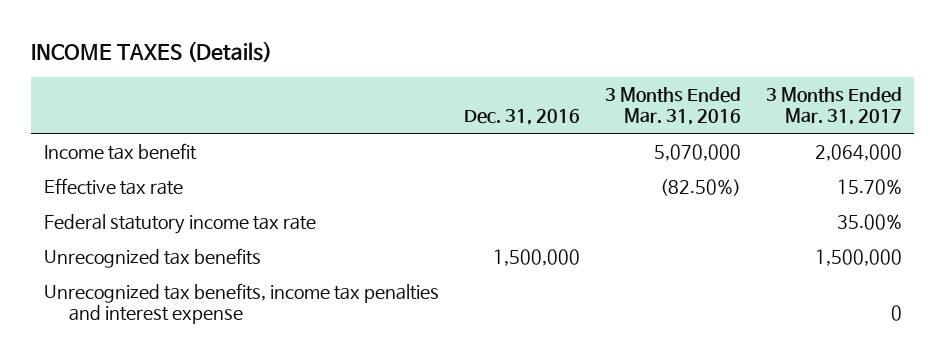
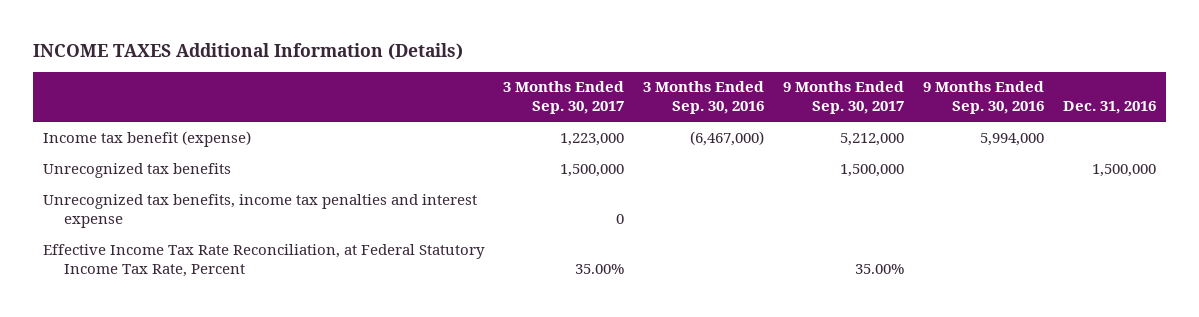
[31,41,273,63] INCOME TAXES (Details) -> [33,42,464,60] INCOME TAXES Additional Information (Details)
[604,86,741,126] 3 Months Ended Mar. 31, 2016 -> none
[765,86,902,126] 3 Months Ended Mar. 31, 2017 -> none
none -> [502,81,624,115] 3 Months Ended Sep. 30, 2017
none -> [642,81,764,115] 3 Months Ended Sep. 30, 2016
none -> [782,81,904,115] 9 Months Ended Sep. 30, 2017
none -> [923,81,1045,115] 9 Months Ended Sep. 30, 2016
[43,177,183,195] Effective tax rate -> none
[43,213,316,234] Federal statutory income tax rate -> none
[43,142,197,160] Income tax benefit -> [42,130,251,147] Income tax benefit (expense)
none -> [42,243,485,277] Effective Income Tax Rate Reconciliation, at Federal Statutory Income Tax Rate, Percent

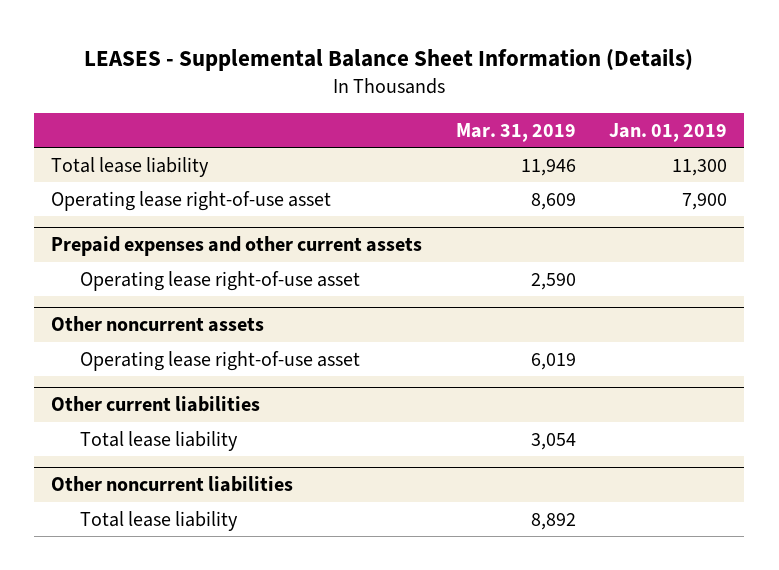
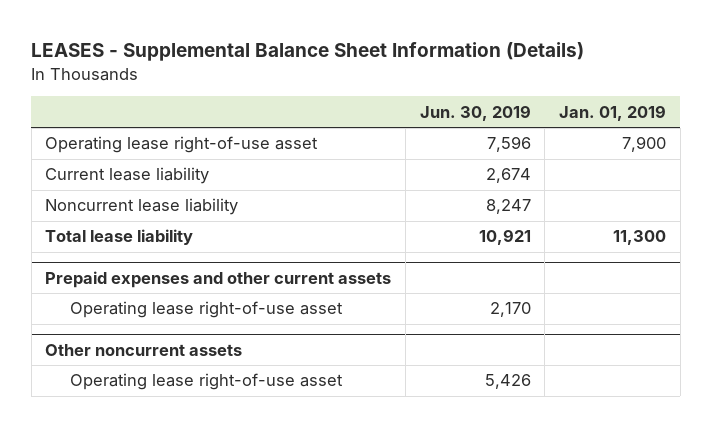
[455,122,576,142] Mar. 31, 2019 -> none
none -> [419,104,531,121] Jun. 30, 2019
none -> [45,167,210,185] Current lease liability
none -> [45,198,239,216] Noncurrent lease liability
[51,156,210,177] Total lease liability -> [45,229,194,246] Total lease liability
[51,396,261,413] Other current liabilities -> none
[80,430,239,451] Total lease liability -> none
[51,476,294,493] Other noncurrent liabilities -> none
[80,510,239,531] Total lease liability -> none

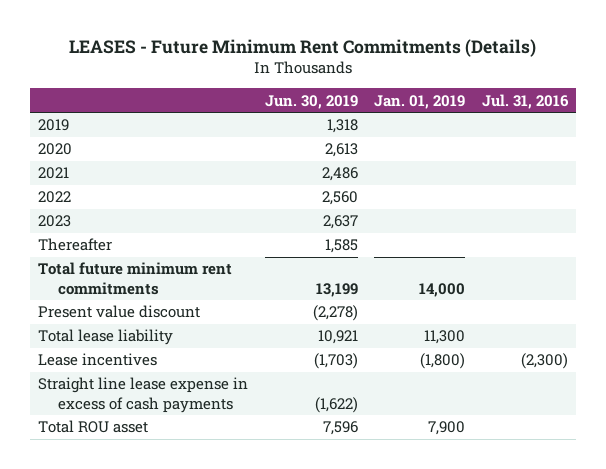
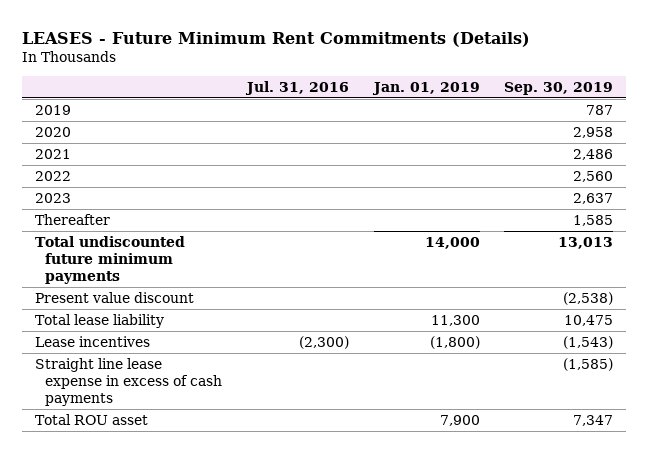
[264,94,358,109] Jun. 30, 2019 -> none
none -> [504,81,614,95] Sep. 30, 2019
[37,262,232,295] Total future minimum rent commitments -> [34,235,185,284] Total undiscounted future minimum payments

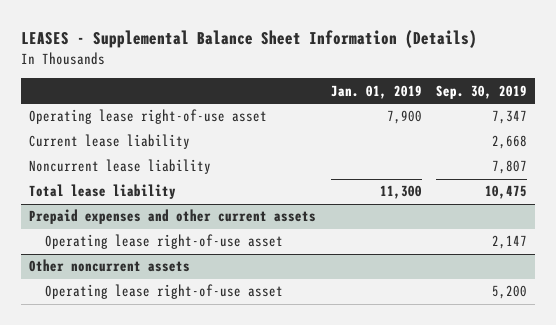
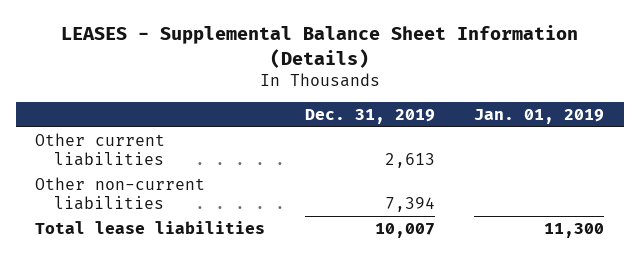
[436,84,528,99] Sep. 30, 2019 -> none
none -> [304,108,435,124] Dec. 31, 2019
[28,109,267,125] Operating lease right-of-use asset -> none
[28,209,316,225] Prepaid expenses and other current assets -> none
[44,234,283,250] Operating lease right-of-use asset -> none
[28,259,190,273] Other noncurrent assets -> none
[44,284,283,300] Operating lease right-of-use asset -> none
[28,134,190,150] Current lease liability -> [35,133,166,167] Other current liabilities
[28,159,211,175] Noncurrent lease liability -> [35,177,206,211] Other non-current liabilities
[28,184,176,200] Total lease liability -> [35,221,266,235] Total lease liabilities

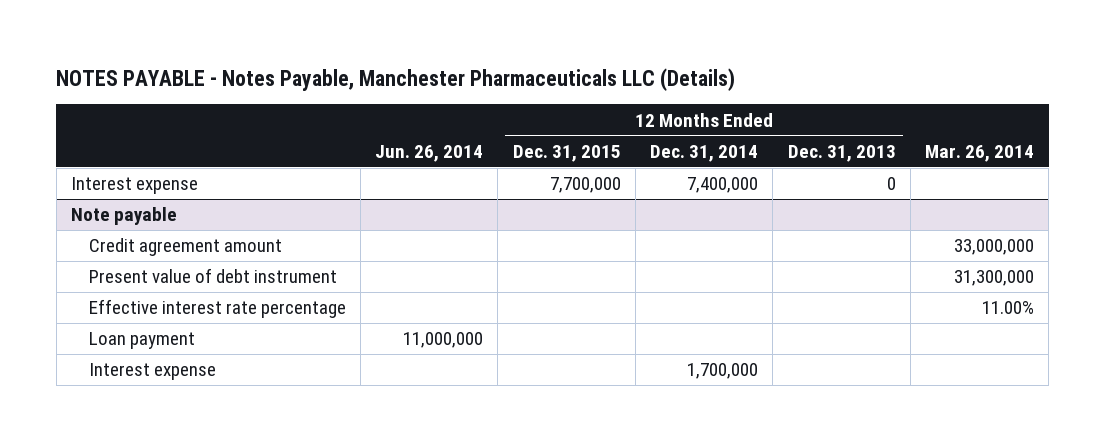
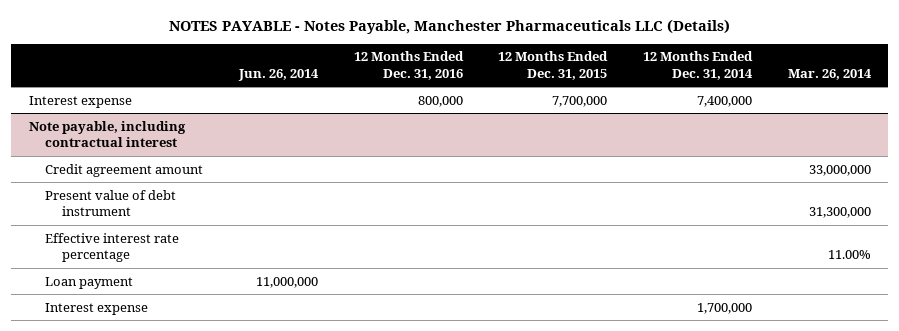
[787,144,896,162] Dec. 31, 2013 -> none
none -> [353,51,464,80] 12 Months Ended Dec. 31, 2016
[71,207,178,226] Note payable -> [28,120,186,148] Note payable, including contractual interest

